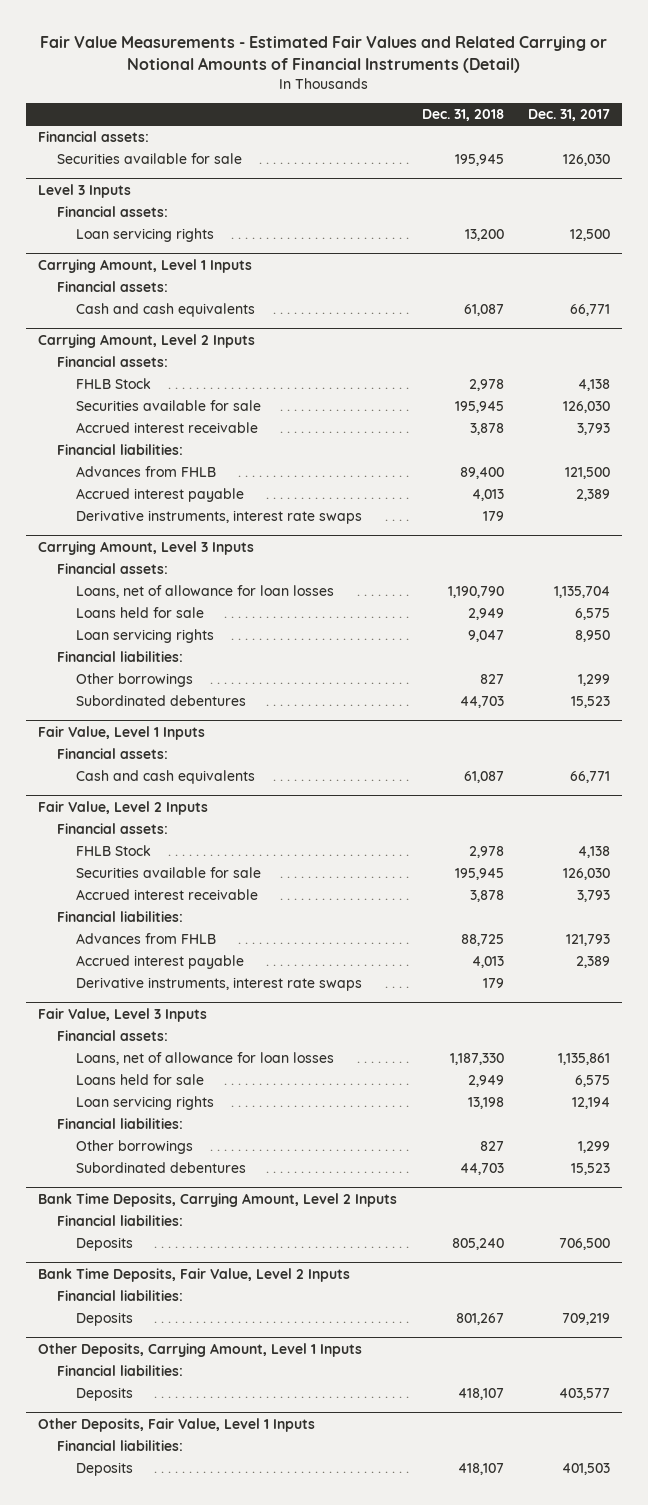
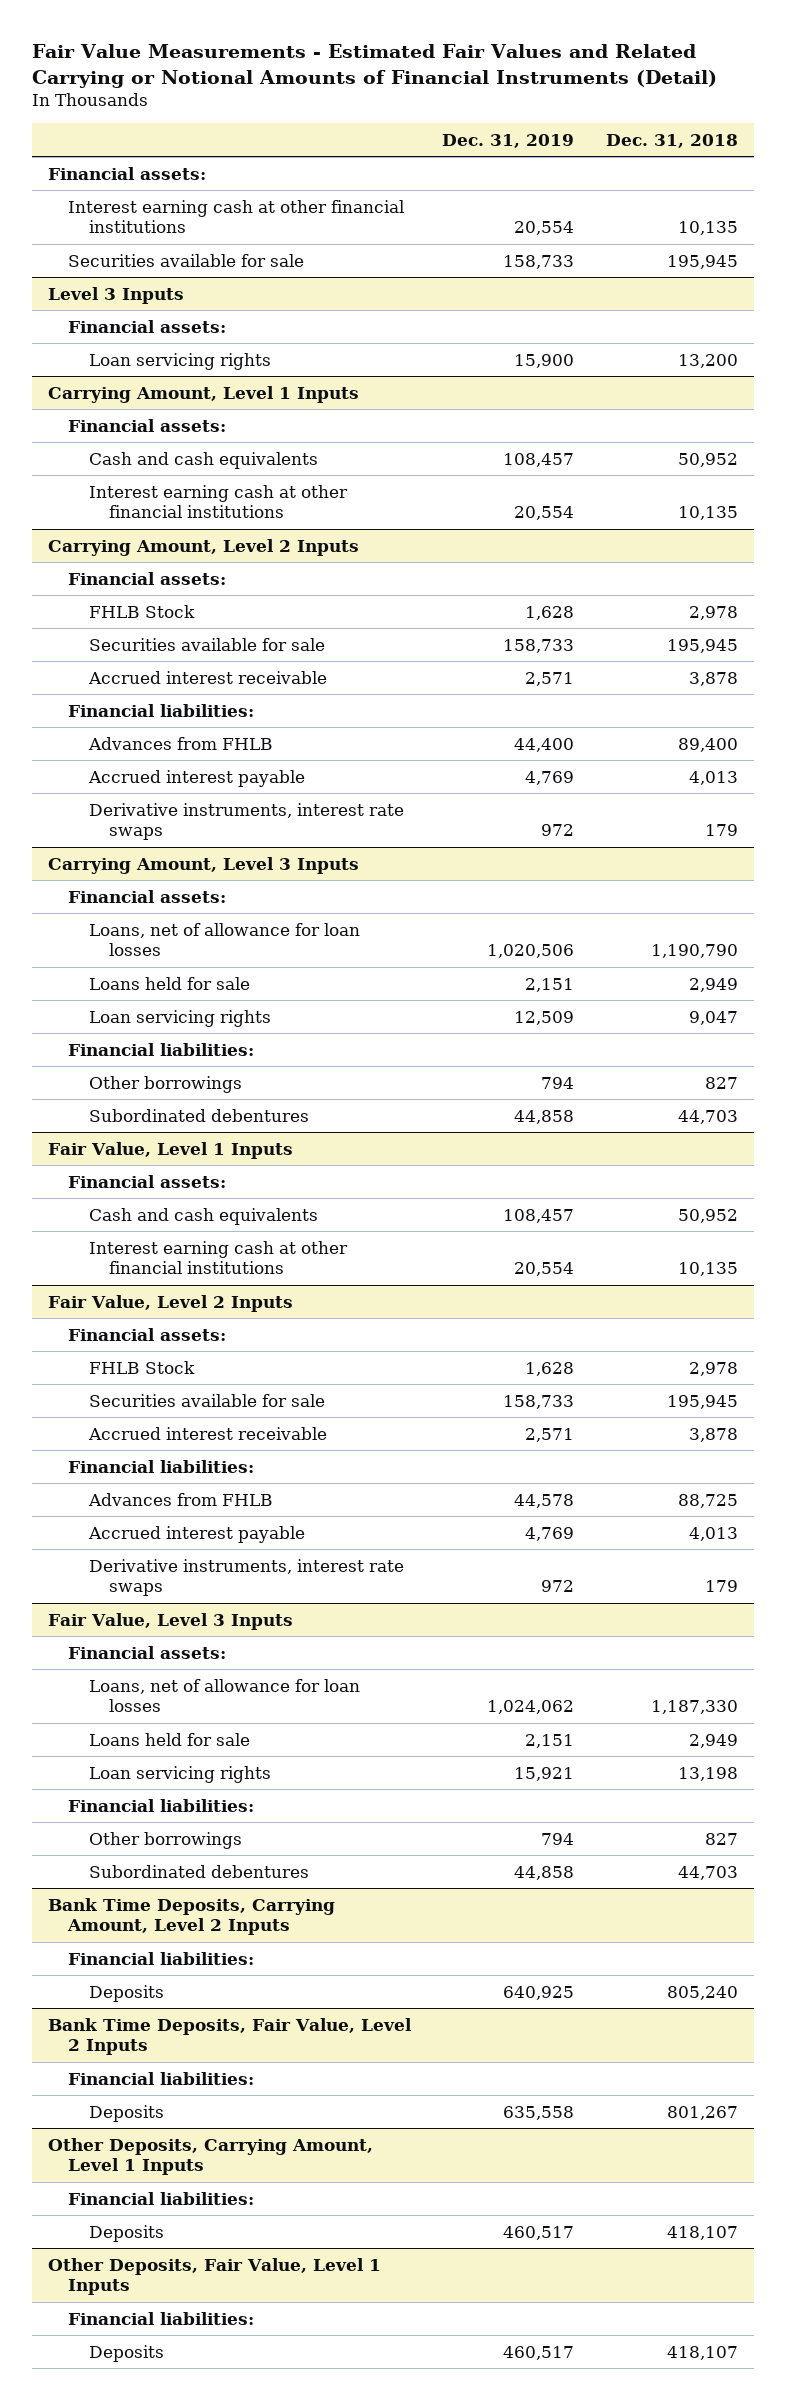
[528,108,611,121] Dec. 31, 2017 -> none
none -> [442,133,575,148] Dec. 31, 2019
none -> [68,199,405,234] Interest earning cash at other financial institutions
[463,304,504,317] 61,087 -> [678,452,739,467] 50,952
none -> [88,484,348,519] Interest earning cash at other financial institutions
[463,771,504,784] 61,087 -> [678,1208,739,1223] 50,952
none -> [88,1240,348,1275] Interest earning cash at other financial institutions

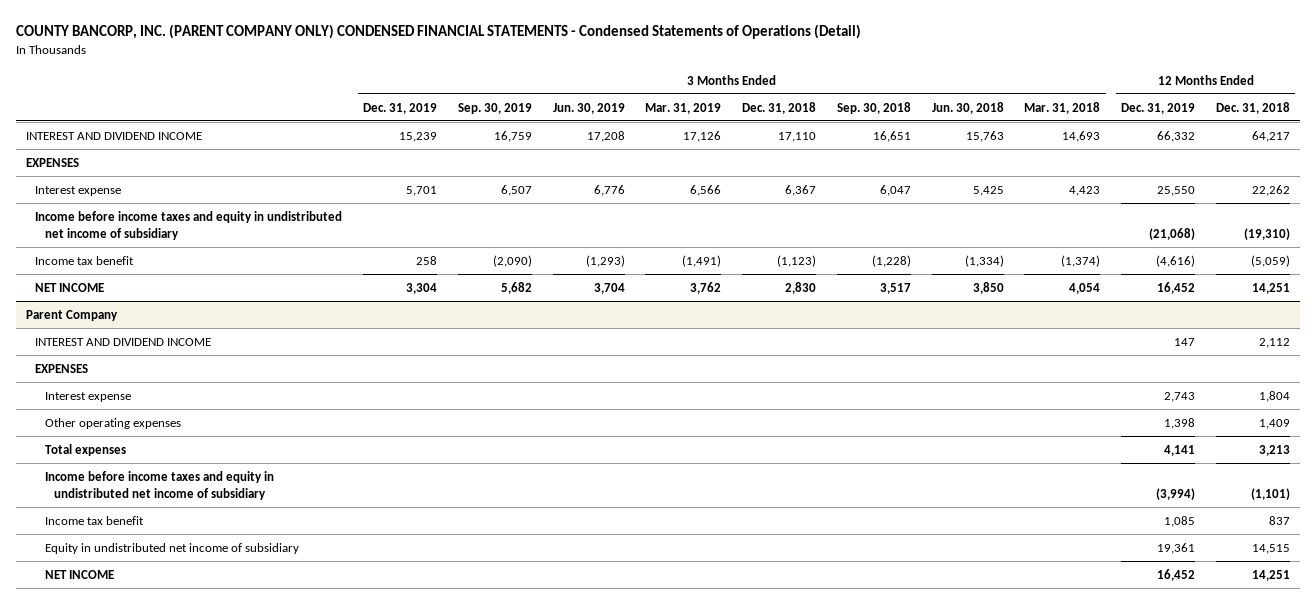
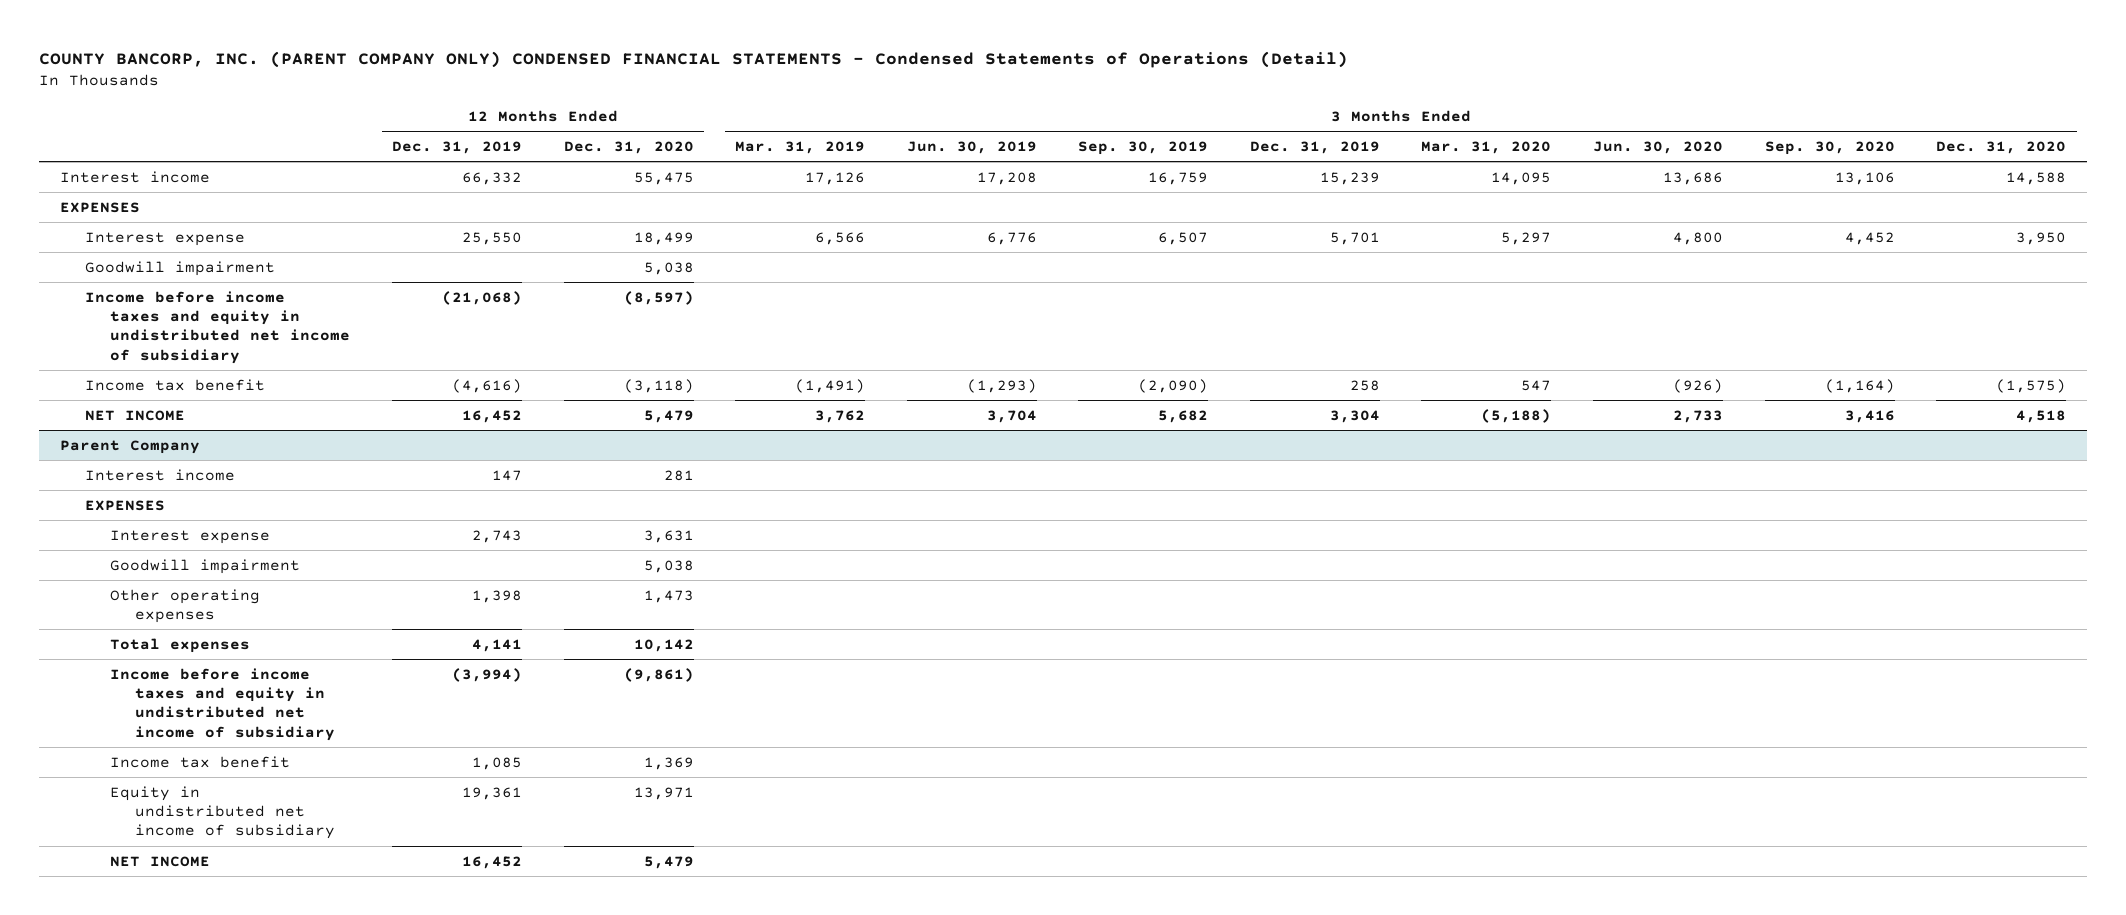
[742,101,817,114] Dec. 31, 2018 -> none
[836,101,911,114] Sep. 30, 2018 -> none
[931,101,1004,114] Jun. 30, 2018 -> none
[1024,101,1101,114] Mar. 31, 2018 -> none
[1215,101,1290,114] Dec. 31, 2018 -> none
none -> [563,140,694,154] Dec. 31, 2020
none -> [1421,140,1552,154] Mar. 31, 2020
none -> [1593,140,1724,154] Jun. 30, 2020
none -> [1764,140,1895,155] Sep. 30, 2020
none -> [1936,140,2067,154] Dec. 31, 2020
[26,131,203,140] INTEREST AND DIVIDEND INCOME -> [60,170,211,183] Interest income
none -> [85,260,276,276] Goodwill impairment
[35,337,212,346] INTEREST AND DIVIDEND INCOME -> [85,468,236,481] Interest income
none -> [110,558,301,574] Goodwill impairment

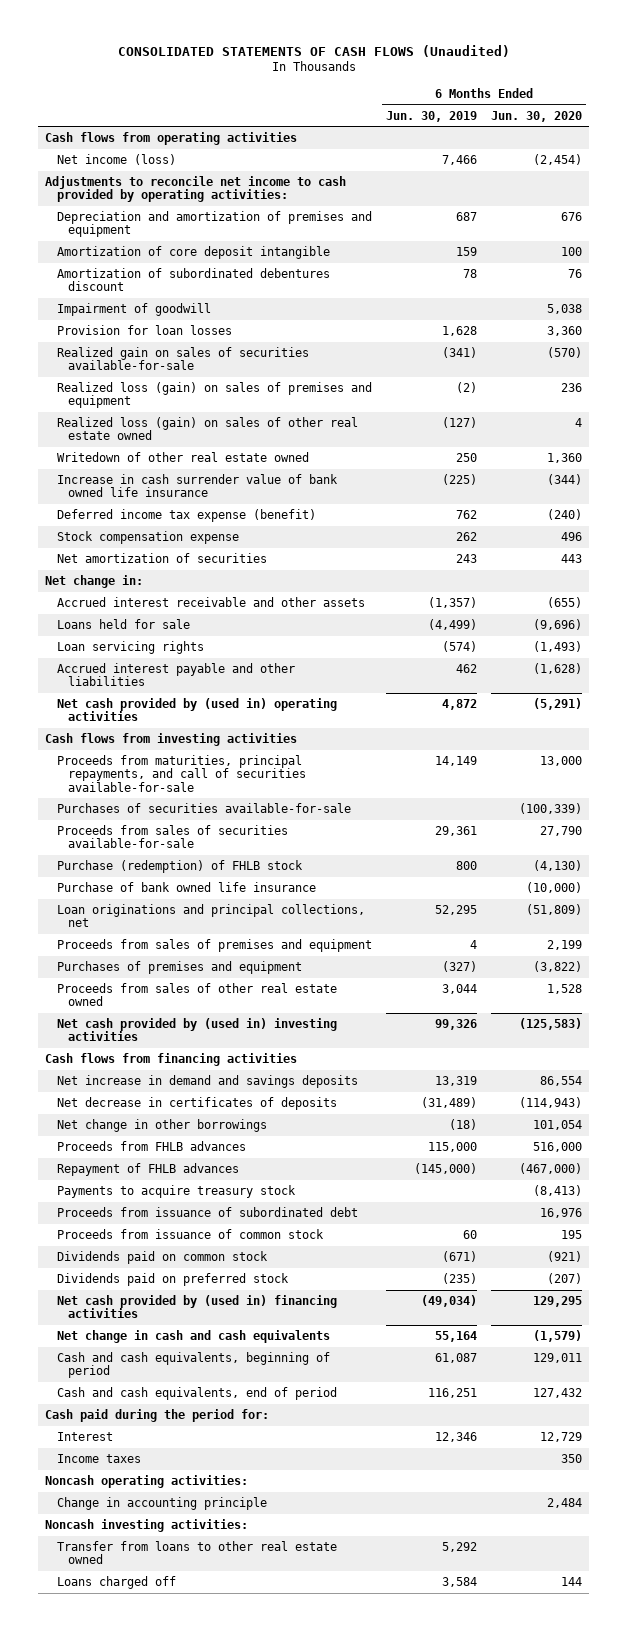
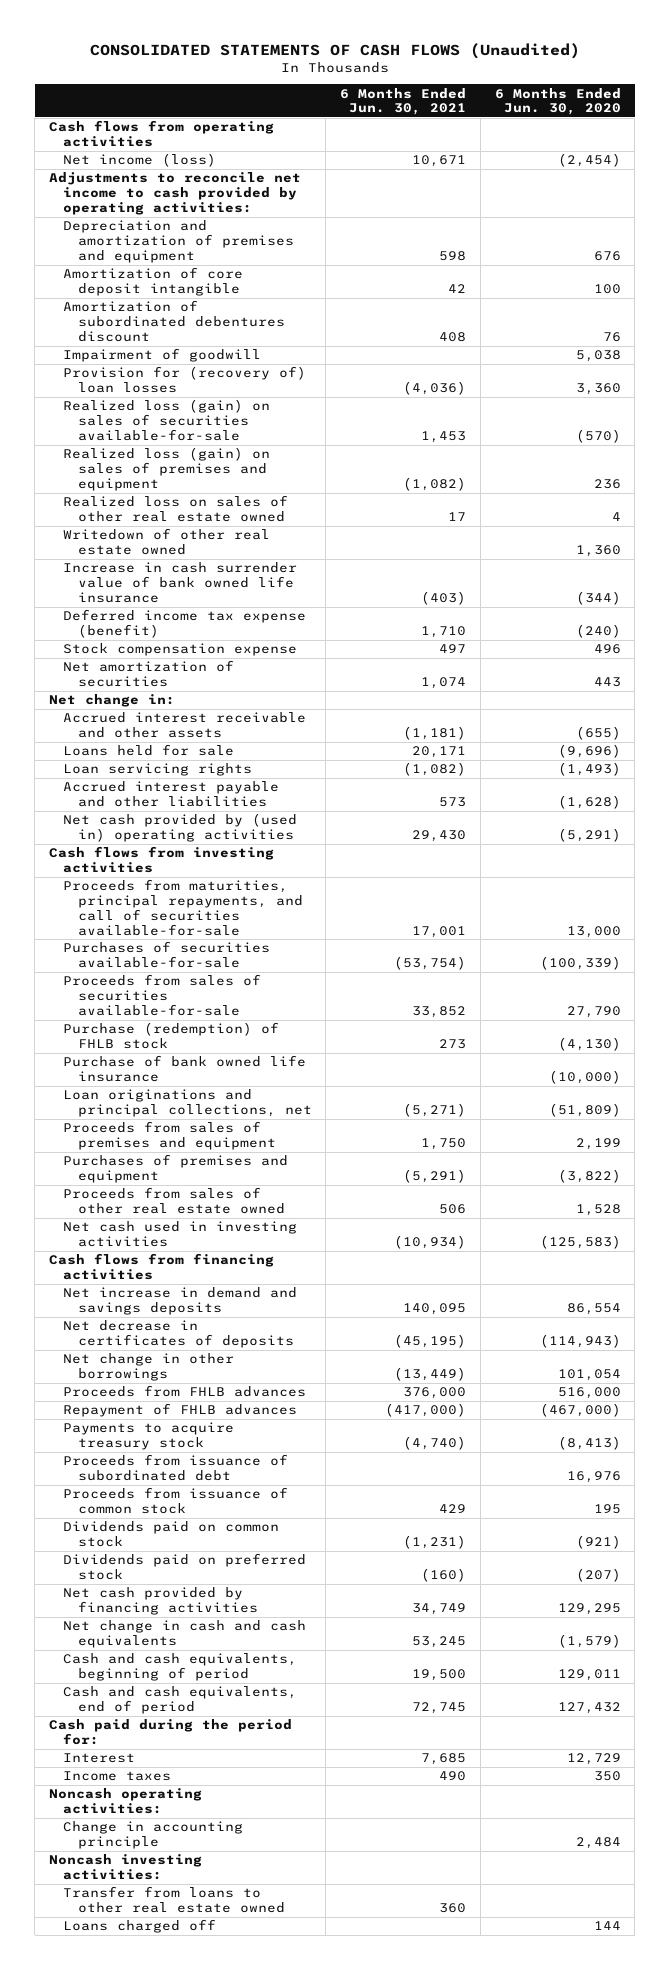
[385,110,477,122] Jun. 30, 2019 -> none
none -> [340,87,467,116] 6 Months Ended Jun. 30, 2021
[56,325,232,336] Provision for loan losses -> [63,366,307,394] Provision for (recovery of) loan losses
[56,347,309,371] Realized gain on sales of securities available-for-sale -> [63,399,271,441] Realized loss (gain) on sales of securities available-for-sale
[56,417,358,441] Realized loss (gain) on sales of other real estate owned -> [63,495,289,523] Realized loss on sales of other real estate owned
[56,1018,337,1042] Net cash provided by (used in) investing activities -> [63,1221,298,1248] Net cash used in investing activities
[56,1295,337,1319] Net cash provided by (used in) financing activities -> [63,1587,258,1616] Net cash provided by financing activities

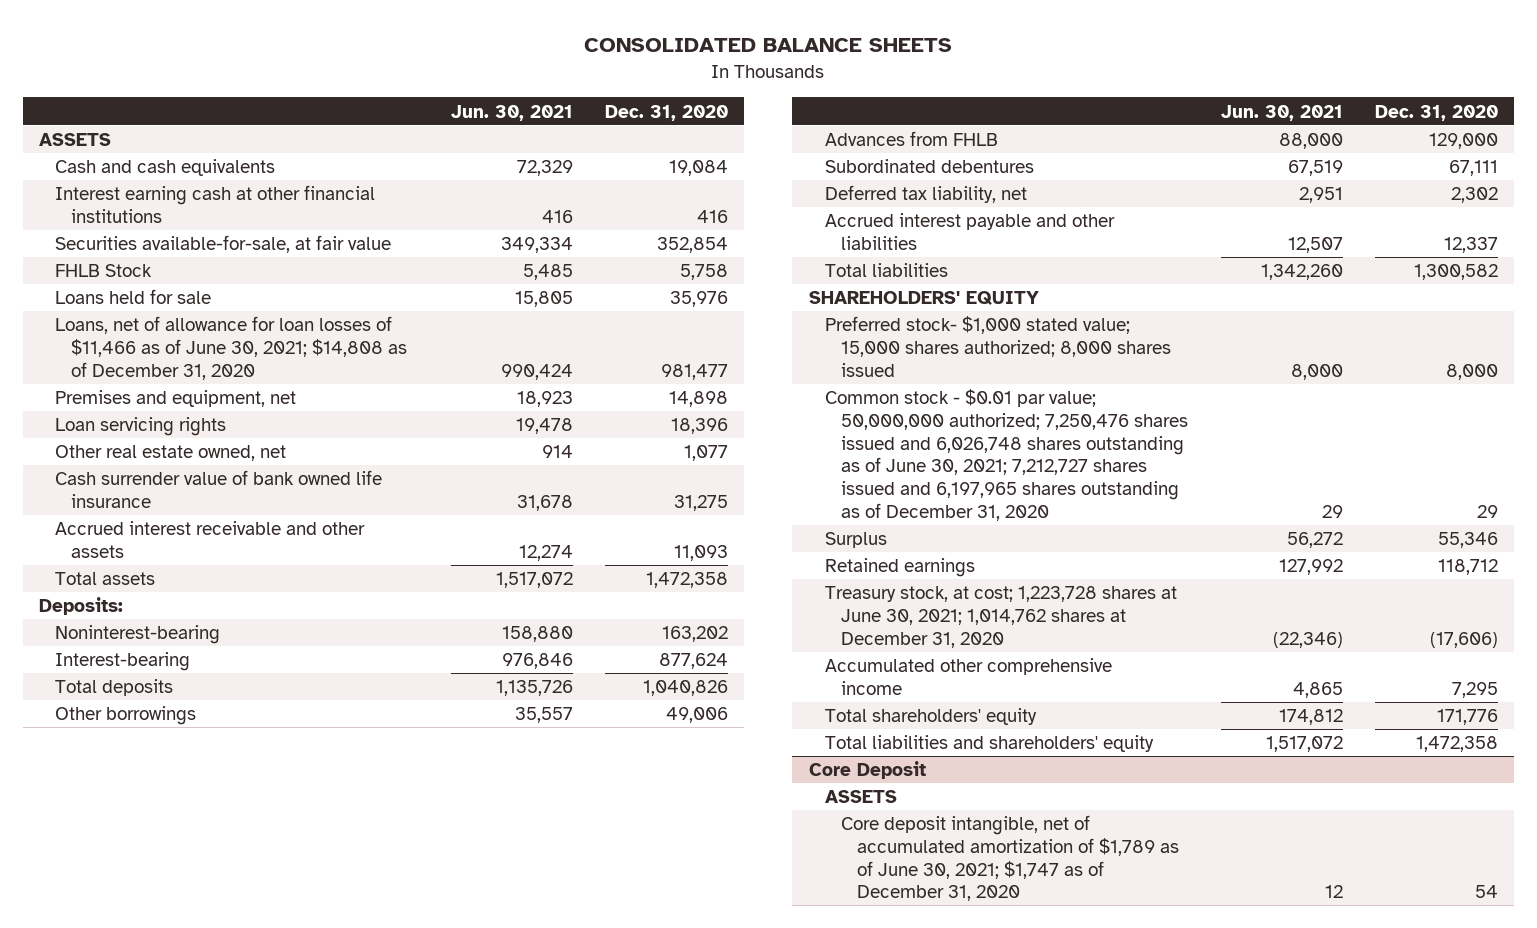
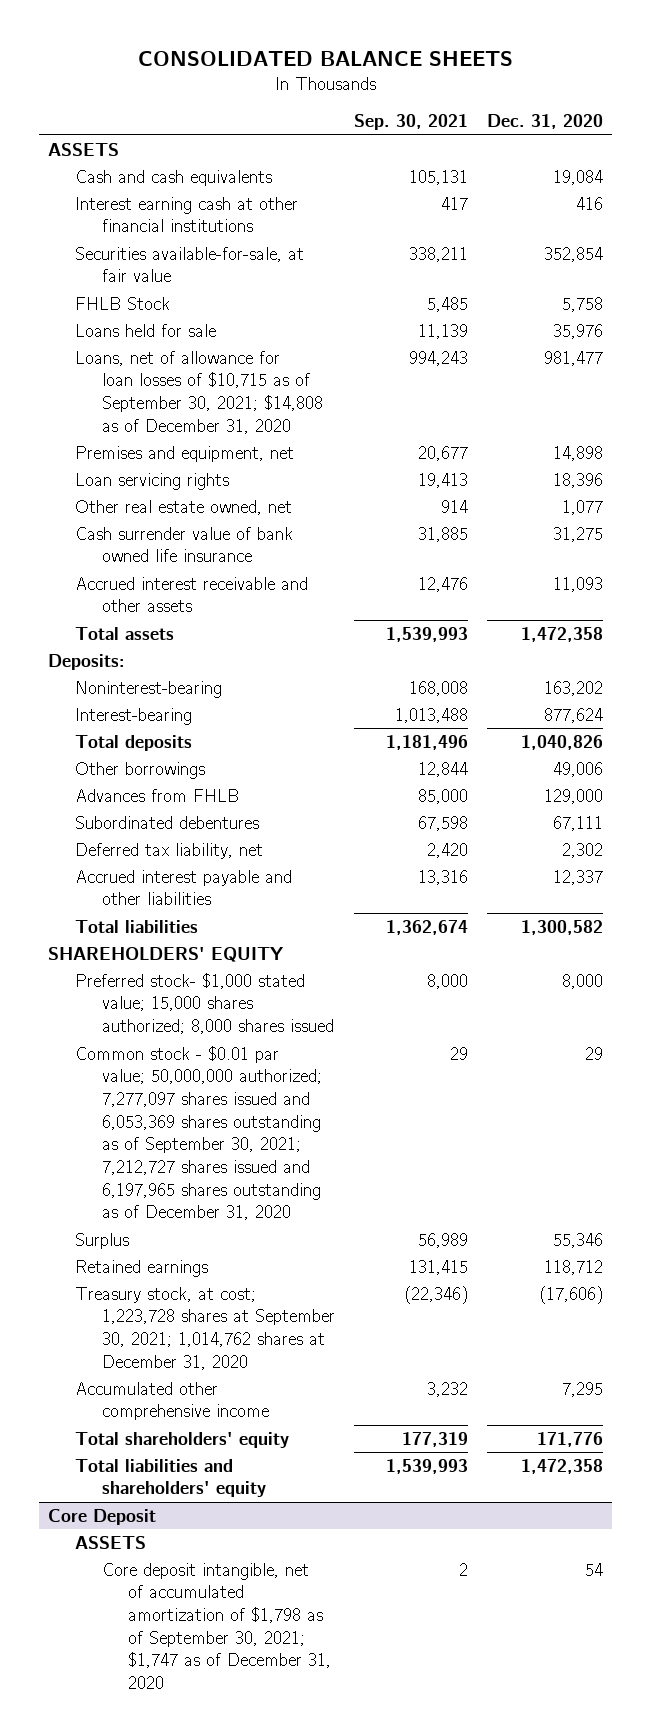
[450,104,573,121] Jun. 30, 2021 -> none
none -> [353,114,468,131] Sep. 30, 2021
[55,316,408,380] Loans, net of allowance for loan losses of $11,466 as of June 30, 2021; $14,808 as of December 31, 2020 -> [75,350,323,434] Loans, net of allowance for loan losses of $10,715 as of September 30, 2021; $14,808 as of December 31, 2020
[824,389,1189,521] Common stock - $0.01 par value; 50,000,000 authorized; 7,250,476 shares issued and 6,026,748 shares outstanding as of June 30, 2021; 7,212,727 shares issued and 6,197,965 shares outstanding as of December 31, 2020 -> [75,1045,322,1221] Common stock - $0.01 par value; 50,000,000 authorized; 7,277,097 shares issued and 6,053,369 shares outstanding as of September 30, 2021; 7,212,727 shares issued and 6,197,965 shares outstanding as of December 31, 2020
[824,586,1177,648] Treasury stock, at cost; 1,223,728 shares at June 30, 2021; 1,014,762 shares at December 31, 2020 -> [75,1286,335,1370] Treasury stock, at cost; 1,223,728 shares at September 30, 2021; 1,014,762 shares at December 31, 2020
[841,815,1180,902] Core deposit intangible, net of accumulated amortization of $1,789 as of June 30, 2021; $1,747 as of December 31, 2020 -> [101,1562,332,1689] Core deposit intangible, net of accumulated amortization of $1,798 as of September 30, 2021; $1,747 as of December 31, 2020

